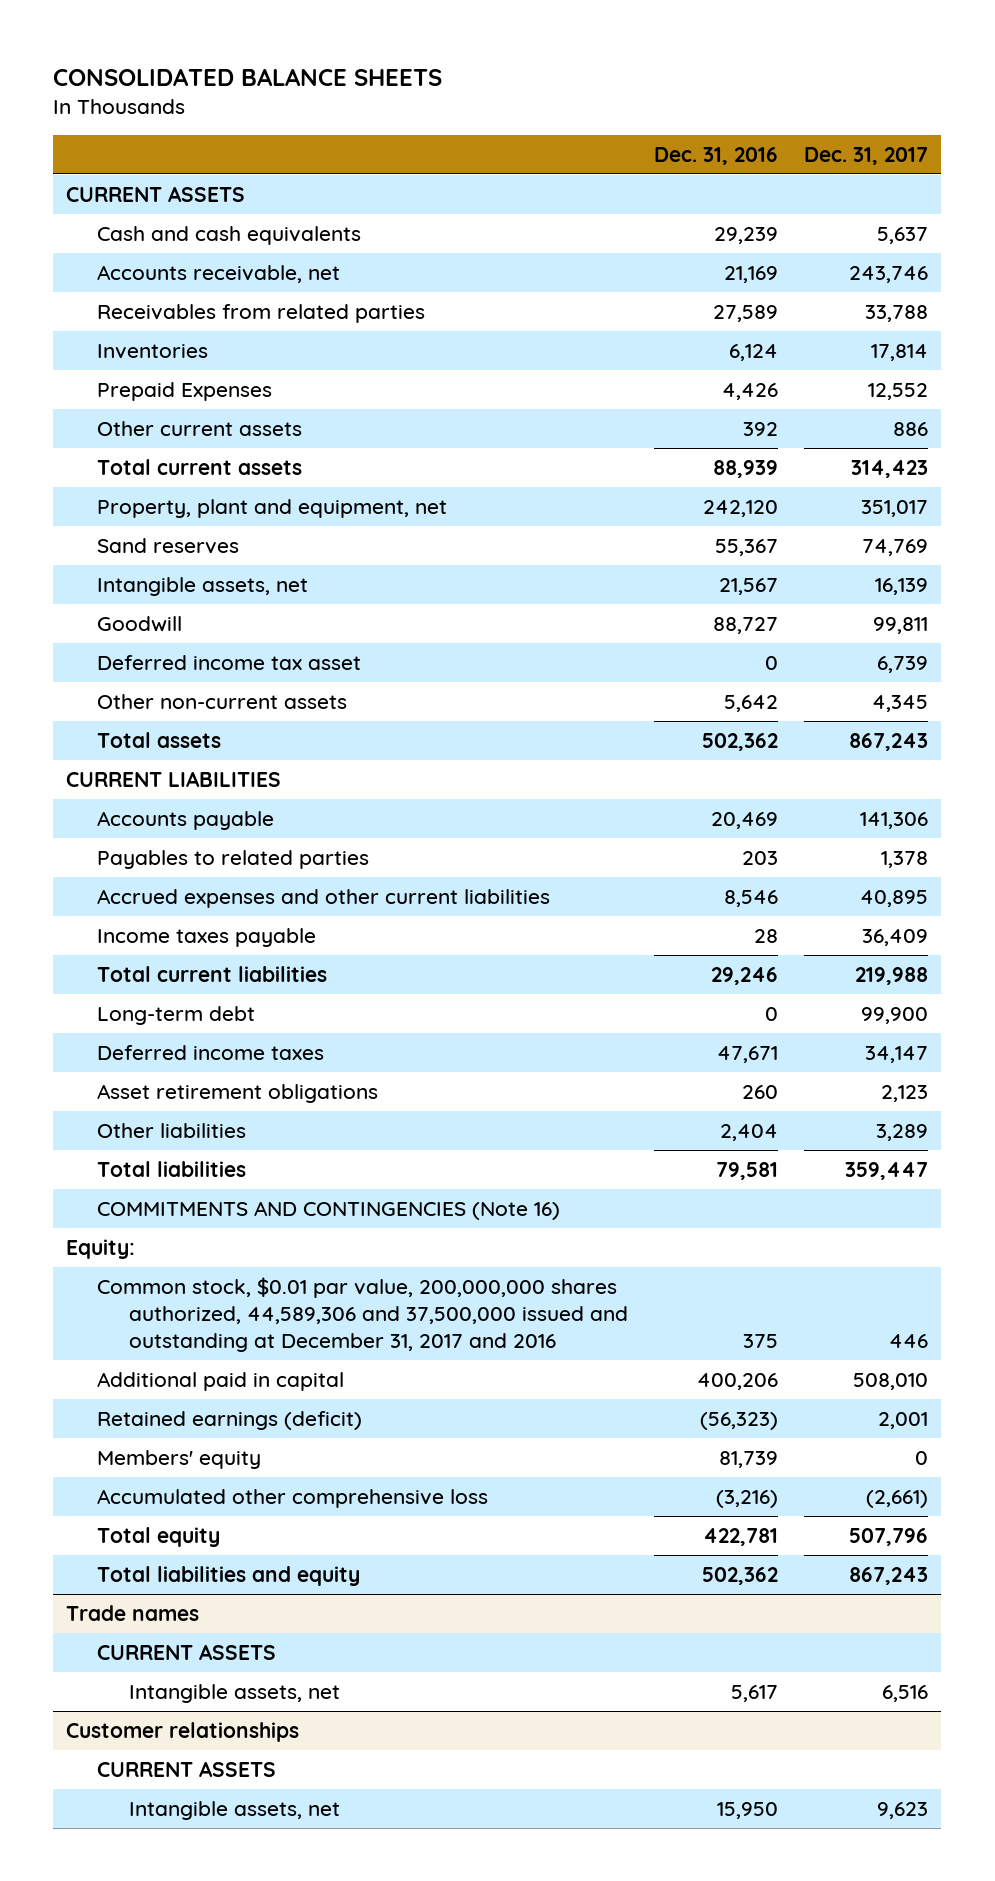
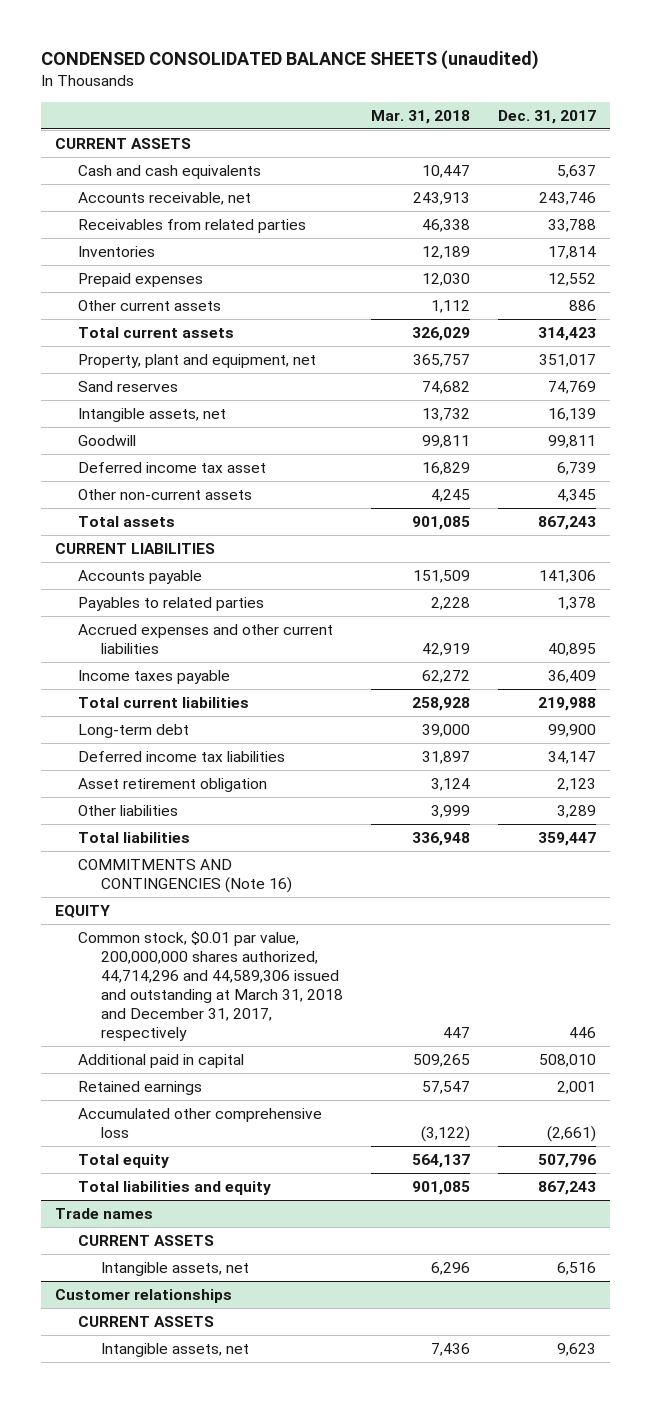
[53,67,443,86] CONSOLIDATED BALANCE SHEETS -> [40,50,539,71] CONDENSED CONSOLIDATED BALANCE SHEETS (unaudited)
[653,146,778,165] Dec. 31, 2016 -> none
none -> [370,109,470,124] Mar. 31, 2018
[97,381,273,401] Prepaid Expenses -> [77,273,203,288] Prepaid expenses
[97,1044,325,1060] Deferred income taxes -> [77,751,285,763] Deferred income tax liabilities
[97,1083,379,1103] Asset retirement obligations -> [77,778,267,793] Asset retirement obligation
[66,1238,136,1259] Equity: -> [55,905,111,919] EQUITY
[97,1276,628,1353] Common stock, $0.01 par value, 200,000,000 shares authorized, 44,589,306 and 37,500,000 issued and outstanding at December 31, 2017 and 2016 -> [77,931,343,1042] Common stock, $0.01 par value, 200,000,000 shares authorized, 44,714,296 and 44,589,306 issued and outstanding at March 31, 2018 and December 31, 2017, respectively
[97,1449,262,1469] Members' equity -> none
[97,1410,363,1430] Retained earnings (deficit) -> [77,1081,202,1096] Retained earnings

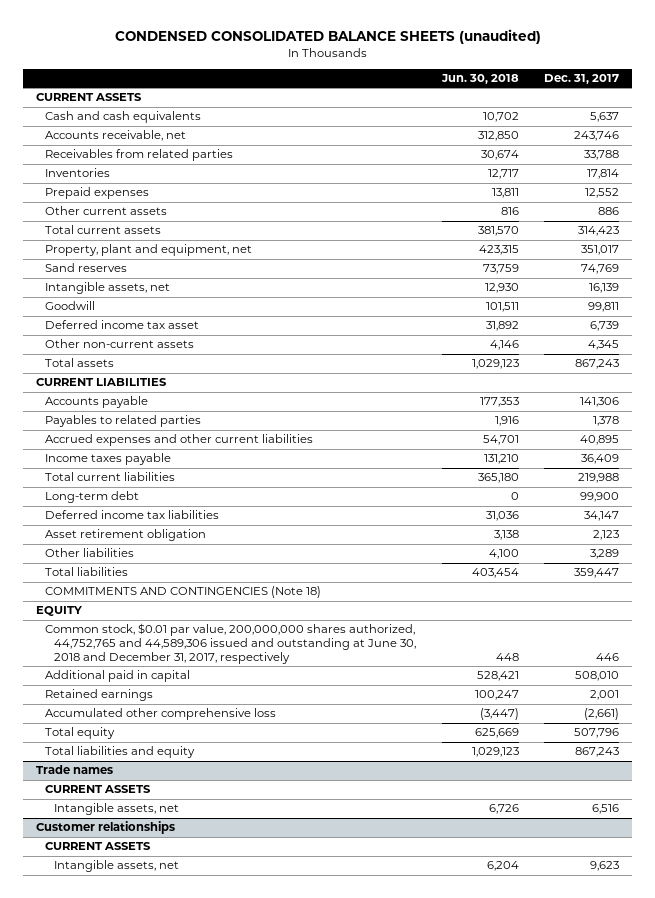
[370,109,470,124] Mar. 31, 2018 -> none
none -> [440,74,519,85] Jun. 30, 2018
[77,859,292,894] COMMITMENTS AND CONTINGENCIES (Note 16) -> [44,586,321,599] COMMITMENTS AND CONTINGENCIES (Note 18)
[77,931,343,1042] Common stock, $0.01 par value, 200,000,000 shares authorized, 44,714,296 and 44,589,306 issued and outstanding at March 31, 2018 and December 31, 2017, respectively -> [44,623,416,665] Common stock, $0.01 par value, 200,000,000 shares authorized, 44,752,765 and 44,589,306 issued and outstanding at June 30, 2018 and December 31, 2017, respectively

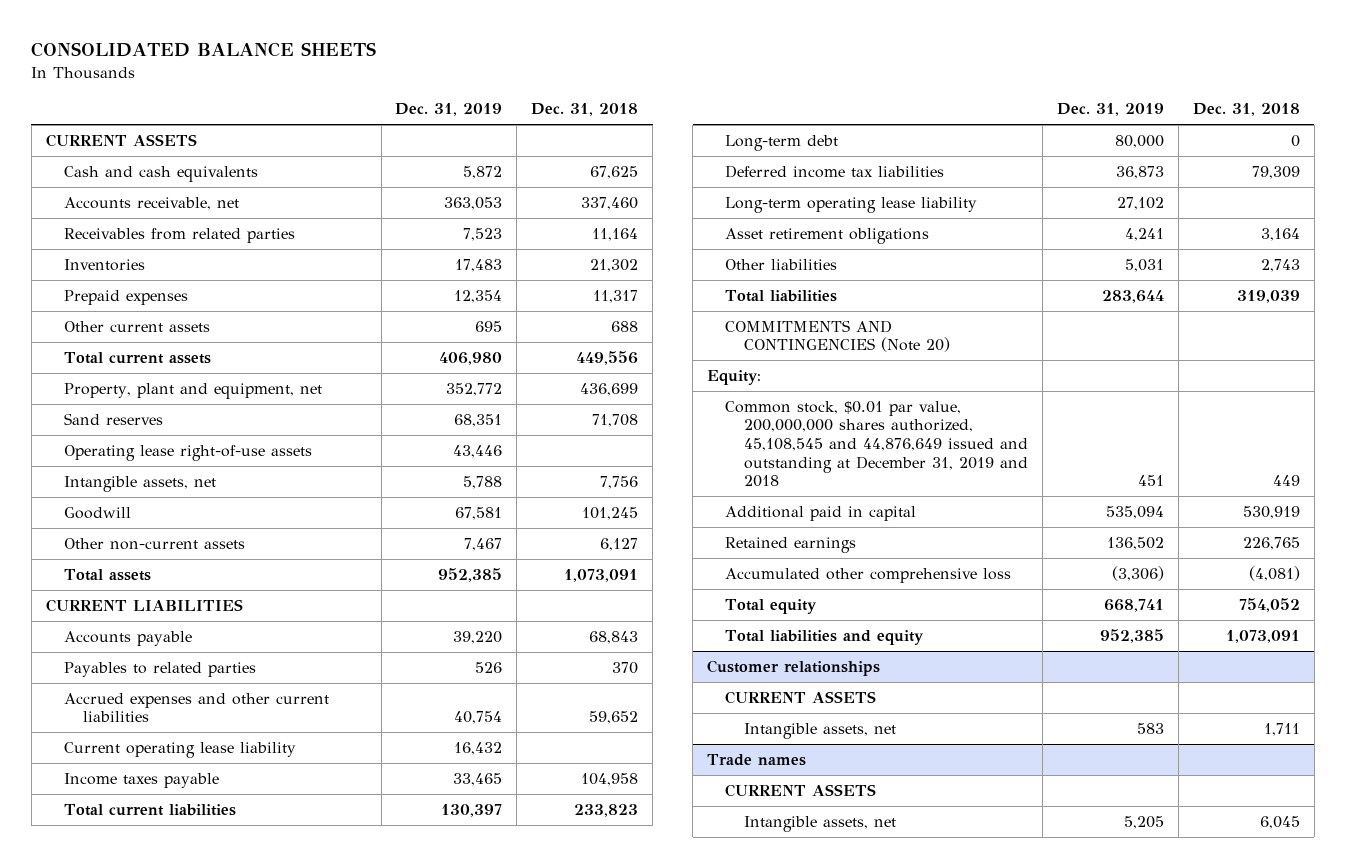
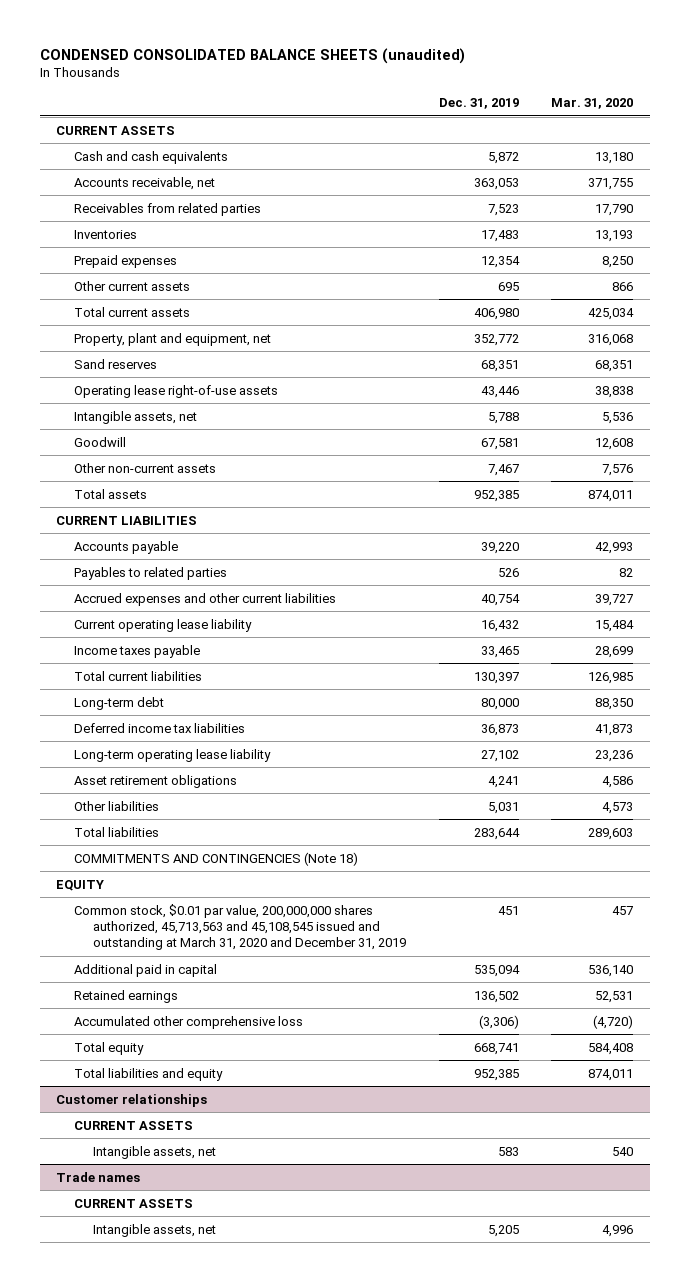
[31,42,377,58] CONSOLIDATED BALANCE SHEETS -> [39,47,465,64] CONDENSED CONSOLIDATED BALANCE SHEETS (unaudited)
[531,103,639,117] Dec. 31, 2018 -> none
none -> [551,98,634,110] Mar. 31, 2020
[725,319,950,353] COMMITMENTS AND CONTINGENCIES (Note 20) -> [74,851,359,866] COMMITMENTS AND CONTINGENCIES (Note 18)
[707,369,762,385] Equity: -> [56,879,105,891] EQUITY
[725,400,1028,488] Common stock, $0.01 par value, 200,000,000 shares authorized, 45,108,545 and 44,876,649 issued and outstanding at December 31, 2019 and 2018 -> [74,903,406,951] Common stock, $0.01 par value, 200,000,000 shares authorized, 45,713,563 and 45,108,545 issued and outstanding at March 31, 2020 and December 31, 2019

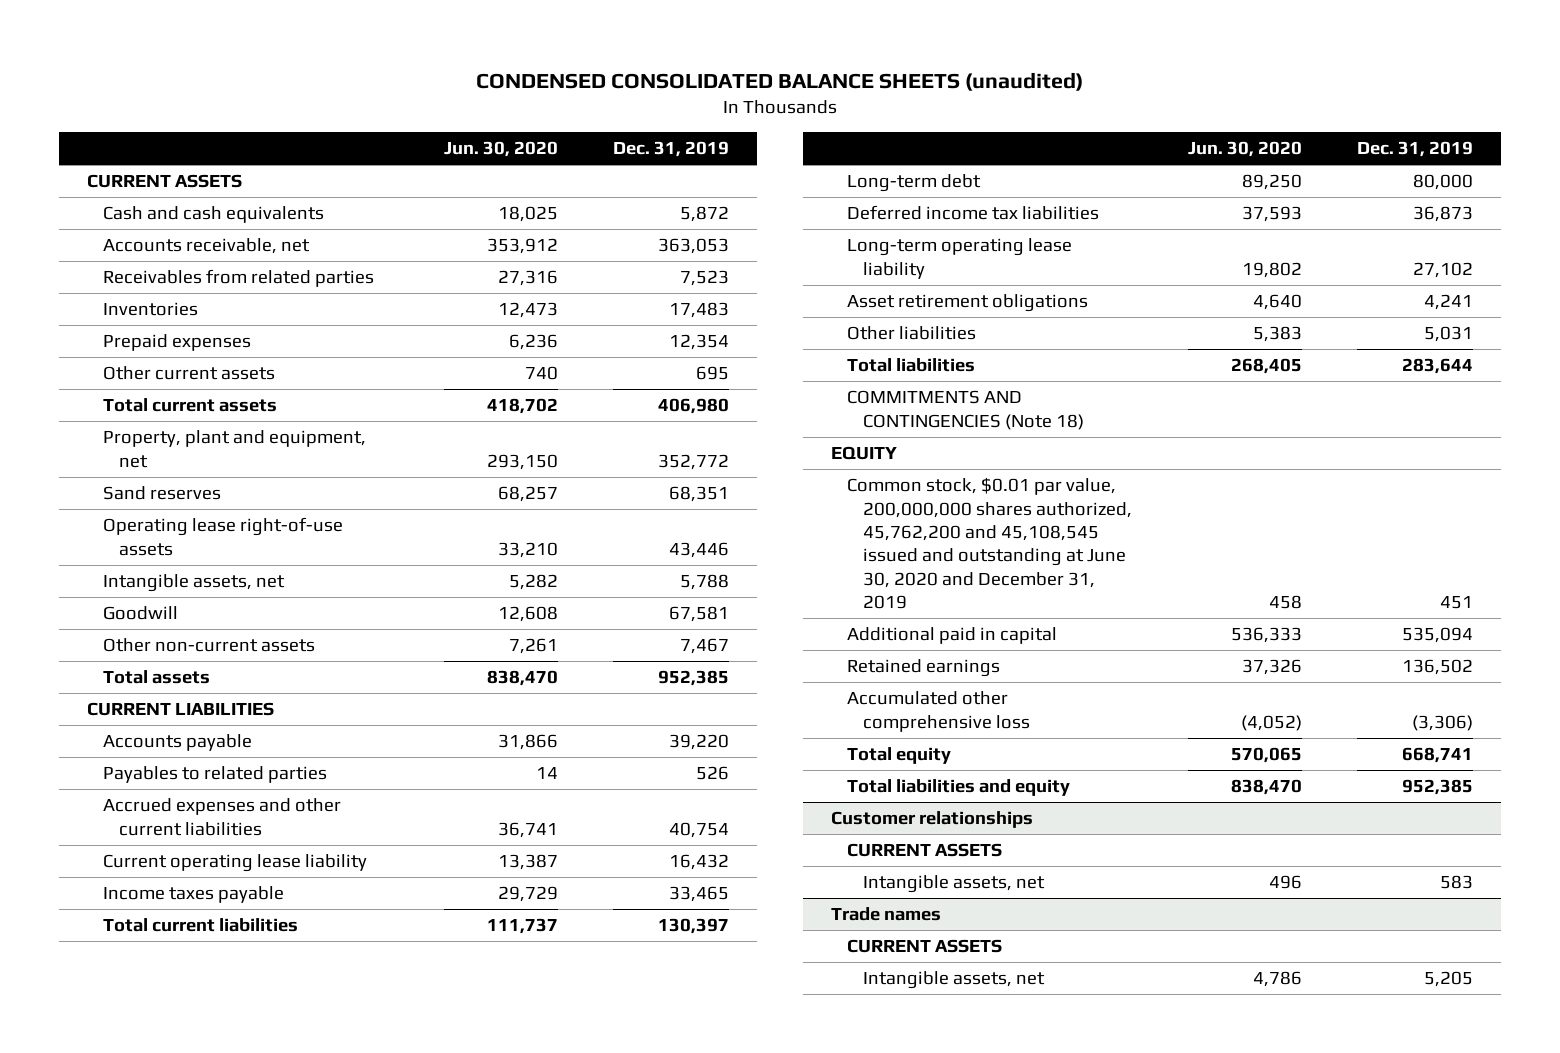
[551,98,634,110] Mar. 31, 2020 -> none
none -> [443,140,558,157] Jun. 30, 2020
[74,903,406,951] Common stock, $0.01 par value, 200,000,000 shares authorized, 45,713,563 and 45,108,545 issued and outstanding at March 31, 2020 and December 31, 2019 -> [847,477,1133,609] Common stock, $0.01 par value, 200,000,000 shares authorized, 45,762,200 and 45,108,545 issued and outstanding at June 30, 2020 and December 31, 2019

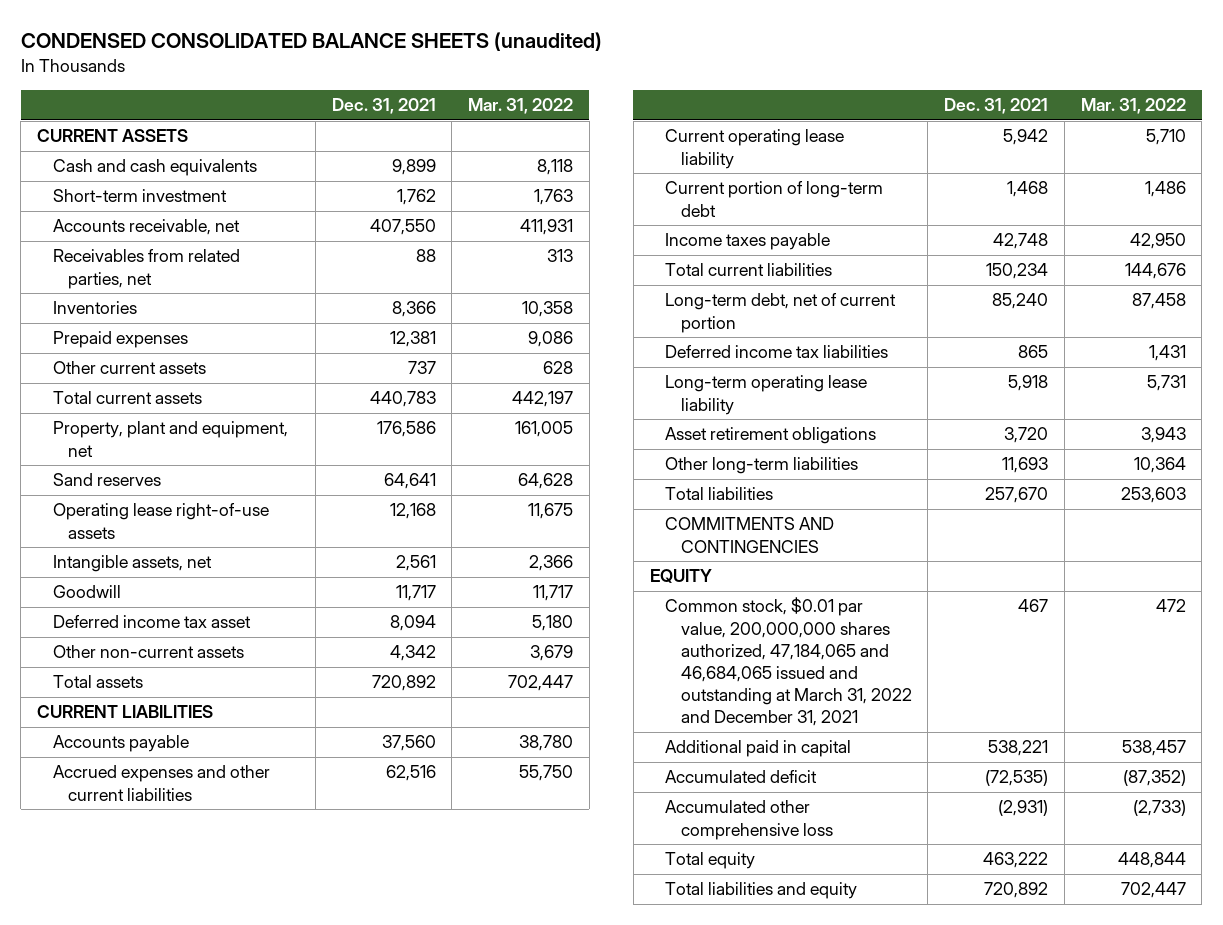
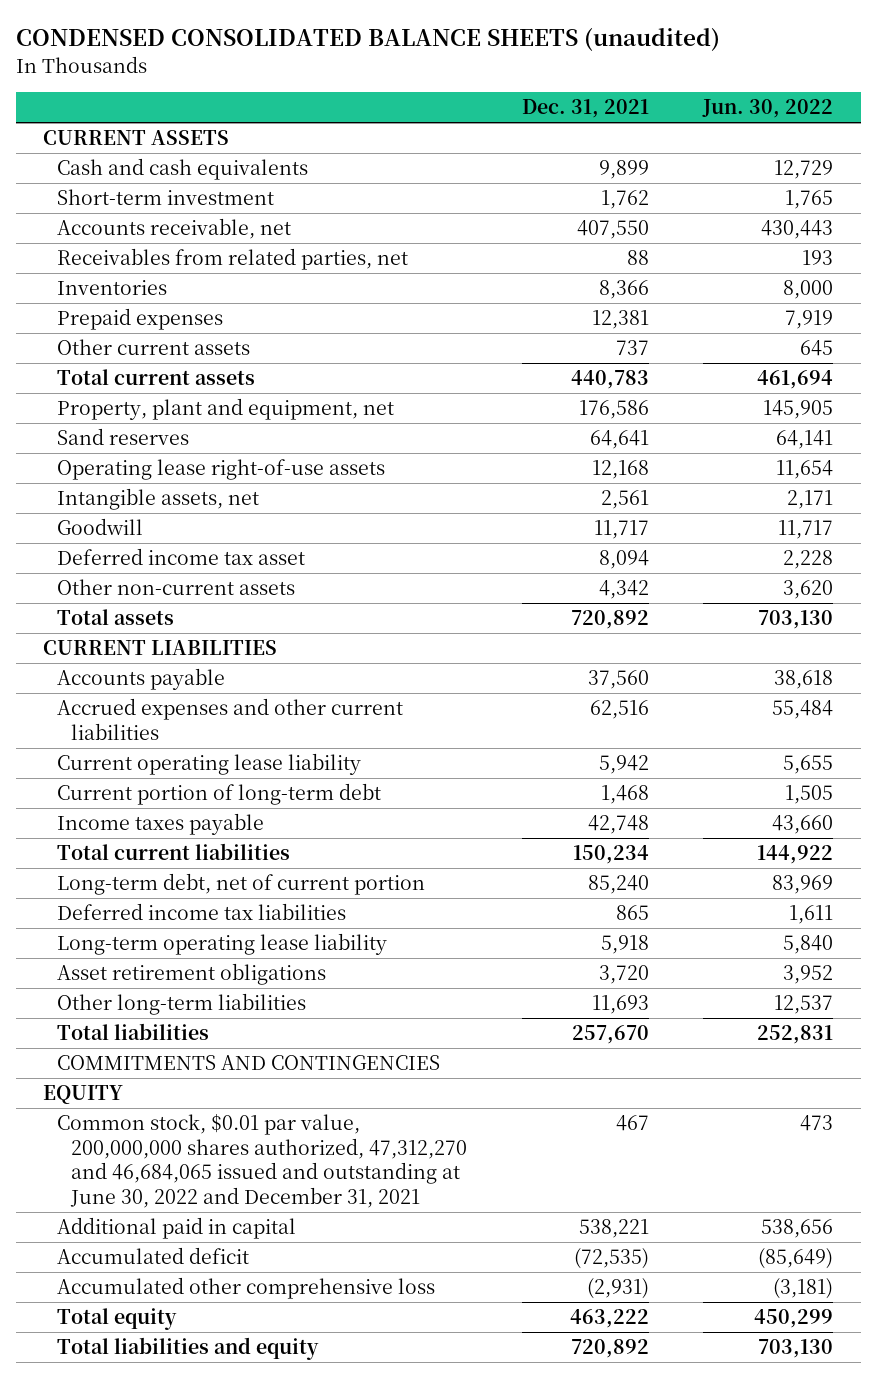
[468,98,574,115] Mar. 31, 2022 -> none
none -> [702,99,834,119] Jun. 30, 2022
[665,597,912,727] Common stock, $0.01 par value, 200,000,000 shares authorized, 47,184,065 and 46,684,065 issued and outstanding at March 31, 2022 and December 31, 2021 -> [57,1114,468,1209] Common stock, $0.01 par value, 200,000,000 shares authorized, 47,312,270 and 46,684,065 issued and outstanding at June 30, 2022 and December 31, 2021

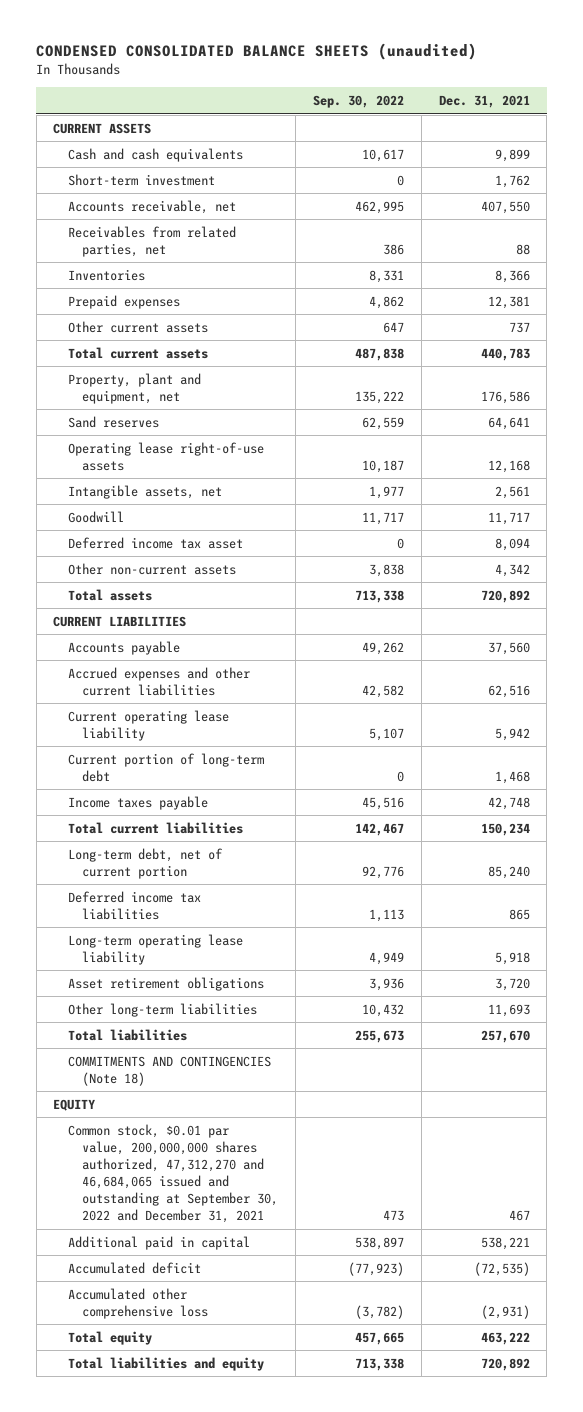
[702,99,834,119] Jun. 30, 2022 -> none
none -> [312,95,404,109] Sep. 30, 2022
[57,1055,441,1071] COMMITMENTS AND CONTINGENCIES -> [67,1055,271,1086] COMMITMENTS AND CONTINGENCIES (Note 18)
[57,1114,468,1209] Common stock, $0.01 par value, 200,000,000 shares authorized, 47,312,270 and 46,684,065 issued and outstanding at June 30, 2022 and December 31, 2021 -> [67,1123,278,1224] Common stock, $0.01 par value, 200,000,000 shares authorized, 47,312,270 and 46,684,065 issued and outstanding at September 30, 2022 and December 31, 2021

